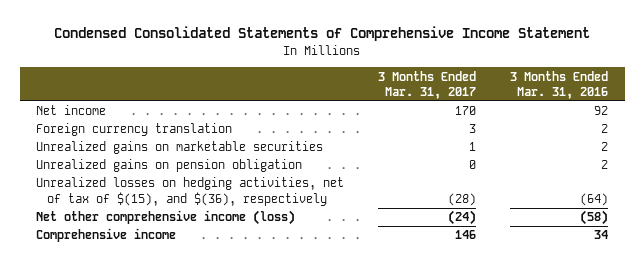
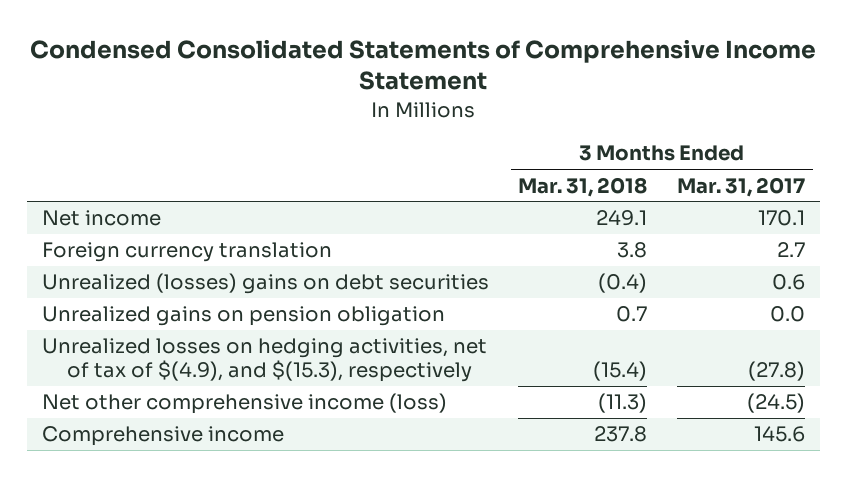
[509,70,608,99] 3 Months Ended Mar. 31, 2016 -> none
none -> [518,176,648,197] Mar. 31, 2018
[455,106,477,116] 170 -> [758,210,806,227] 170.1
[469,124,477,134] 3 -> [777,242,806,258] 2.7
[36,141,324,155] Unrealized gains on marketable securities -> [41,273,489,295] Unrealized (losses) gains on debt securities
[469,142,477,152] 1 -> [772,274,806,291] 0.6
[469,160,477,170] 0 -> [770,306,806,323] 0.0
[36,177,345,206] Unrealized losses on hedging activities, net of tax of $(15), and $(36), respectively -> [41,338,487,383] Unrealized losses on hedging activities, net of tax of $(4.9), and $(15.3), respectively
[448,192,477,206] (28) -> [748,361,806,382] (27.8)
[448,210,477,226] (24) -> [747,393,806,414] (24.5)
[455,230,477,240] 146 -> [754,426,806,443] 145.6

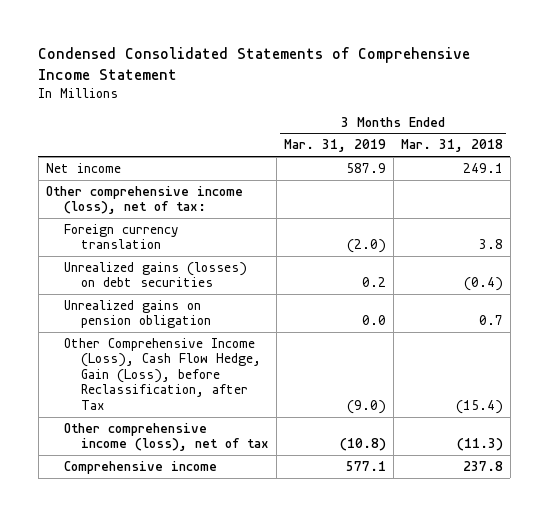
[677,176,806,197] Mar. 31, 2017 -> none
none -> [284,139,387,153] Mar. 31, 2019
none -> [45,185,243,215] Other comprehensive income (loss), net of tax:
[41,273,489,295] Unrealized (losses) gains on debt securities -> [63,261,247,288] Unrealized gains (losses) on debt securities
[41,338,487,383] Unrealized losses on hedging activities, net of tax of $(4.9), and $(15.3), respectively -> [63,337,262,410] Other Comprehensive Income (Loss), Cash Flow Hedge, Gain (Loss), before Reclassification, after Tax
[41,393,447,415] Net other comprehensive income (loss) -> [63,422,270,452] Other comprehensive income (loss), net of tax

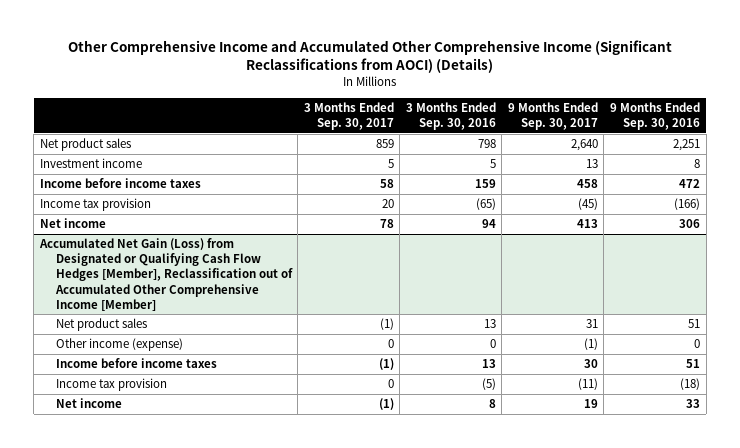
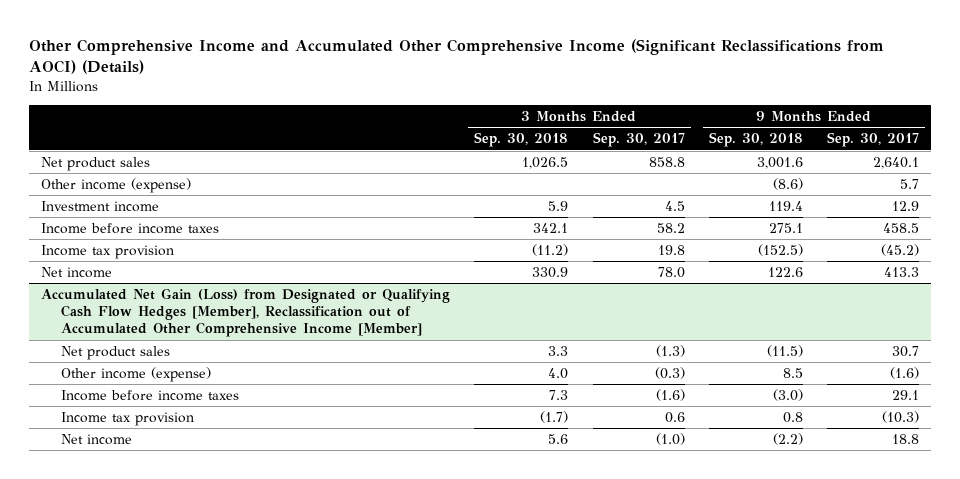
[405,101,496,131] 3 Months Ended Sep. 30, 2016 -> none
[609,101,700,131] 9 Months Ended Sep. 30, 2016 -> none
none -> [474,132,569,148] Sep. 30, 2018
none -> [708,132,803,148] Sep. 30, 2018
[375,139,394,149] 859 -> [648,157,685,168] 858.8
[570,139,598,152] 2,640 -> [872,157,919,170] 2,640.1
none -> [41,178,192,194] Other income (expense)
[387,159,394,169] 5 -> [664,201,685,212] 4.5
[585,159,598,169] 13 -> [891,201,919,212] 12.9
[379,179,394,189] 58 -> [656,223,685,234] 58.2
[576,179,598,189] 458 -> [882,223,919,234] 458.5
[381,199,394,209] 20 -> [657,245,685,256] 19.8
[577,198,598,211] (45) -> [880,244,919,257] (45.2)
[379,219,394,229] 78 -> [657,267,685,279] 78.0
[576,219,598,229] 413 -> [883,267,919,278] 413.3
[379,318,394,331] (1) -> [655,345,685,358] (1.3)
[585,319,598,329] 31 -> [891,346,919,358] 30.7
[387,339,394,349] 0 -> [654,367,685,380] (0.3)
[583,338,598,351] (1) -> [889,367,919,380] (1.6)
[378,358,394,371] (1) -> [655,389,685,402] (1.6)
[583,359,598,369] 30 -> [891,390,919,401] 29.1
[387,379,394,389] 0 -> [664,412,685,424] 0.6
[577,378,598,391] (11) -> [881,411,919,424] (10.3)
[378,398,394,411] (1) -> [655,433,685,446] (1.0)
[583,399,598,409] 19 -> [891,434,919,445] 18.8

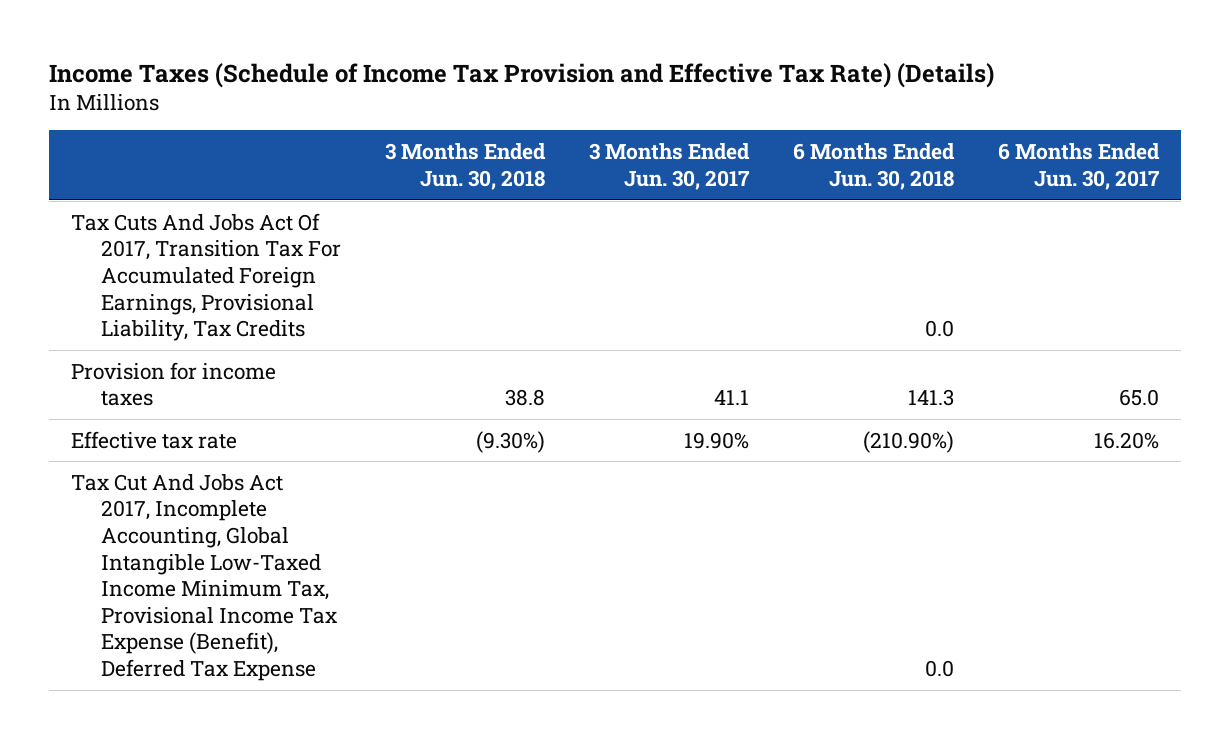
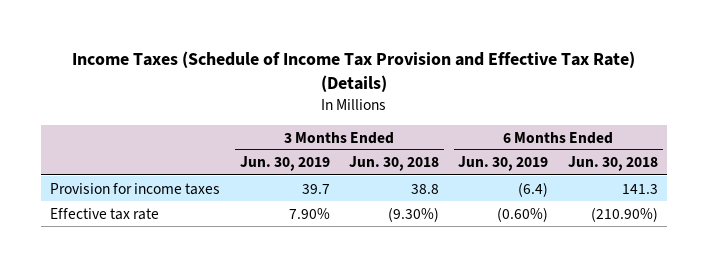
[588,143,750,190] 3 Months Ended Jun. 30, 2017 -> none
[998,143,1161,190] 6 Months Ended Jun. 30, 2017 -> none
none -> [239,156,330,172] Jun. 30, 2019
none -> [458,156,549,172] Jun. 30, 2019
[71,212,341,342] Tax Cuts And Jobs Act Of 2017, Transition Tax For Accumulated Foreign Earnings, Provisional Liability, Tax Credits -> none
[71,473,337,681] Tax Cut And Jobs Act 2017, Incomplete Accounting, Global Intangible Low-Taxed Income Minimum Tax, Provisional Income Tax Expense (Benefit), Deferred Tax Expense -> none

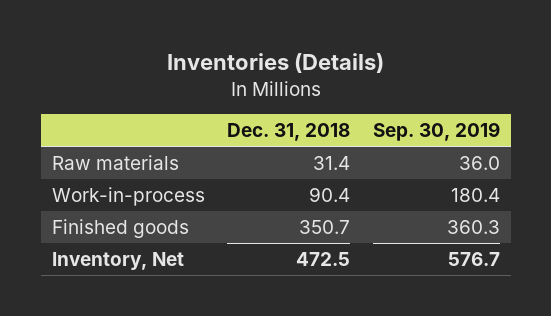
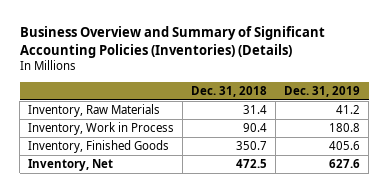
[166,52,384,73] Inventories (Details) -> [19,26,325,58] Business Overview and Summary of Significant Accounting Policies (Inventories) (Details)
[372,122,500,142] Sep. 30, 2019 -> none
none -> [284,85,361,97] Dec. 31, 2019
[51,154,179,170] Raw materials -> [28,103,161,117] Inventory, Raw Materials
[51,186,205,206] Work-in-process -> [28,121,175,135] Inventory, Work in Process
[51,218,189,238] Finished goods -> [28,139,170,153] Inventory, Finished Goods

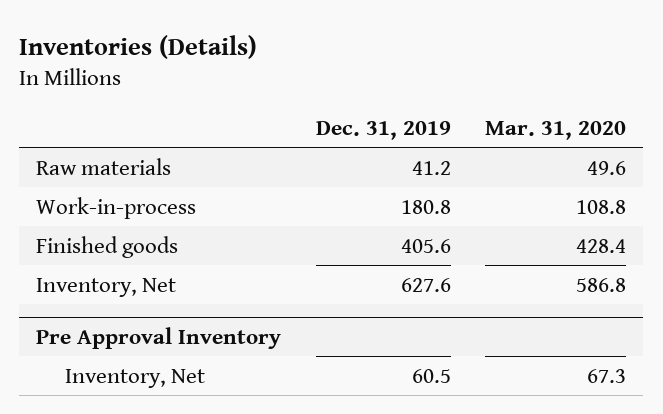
[19,26,325,58] Business Overview and Summary of Significant Accounting Policies (Inventories) (Details) -> [19,34,258,59] Inventories (Details)
[191,85,268,97] Dec. 31, 2018 -> none
none -> [485,120,627,140] Mar. 31, 2020
[28,103,161,117] Inventory, Raw Materials -> [36,157,172,175] Raw materials
[28,121,175,135] Inventory, Work in Process -> [36,196,197,219] Work-in-process
[28,139,170,153] Inventory, Finished Goods -> [36,235,179,258] Finished goods
none -> [36,326,282,349] Pre Approval Inventory
none -> [65,368,206,388] Inventory, Net

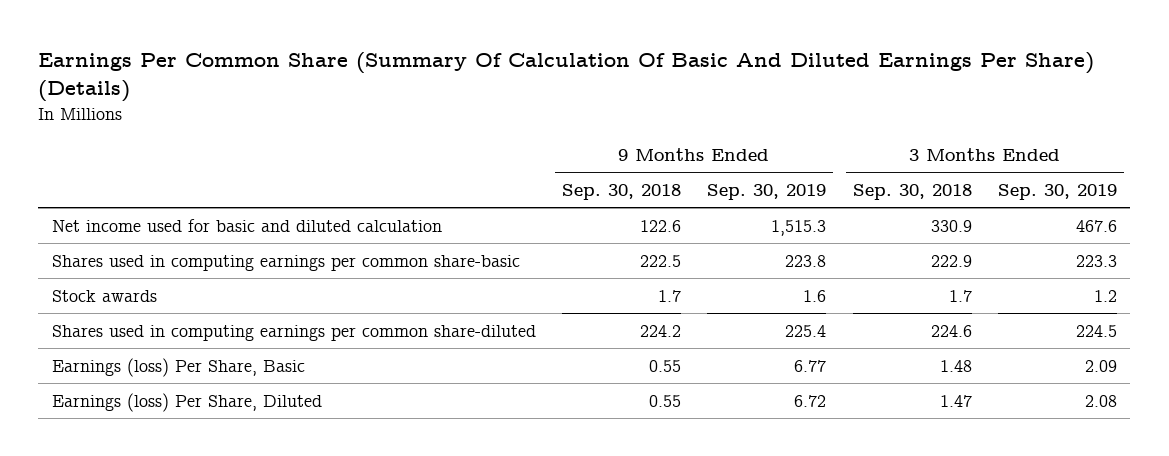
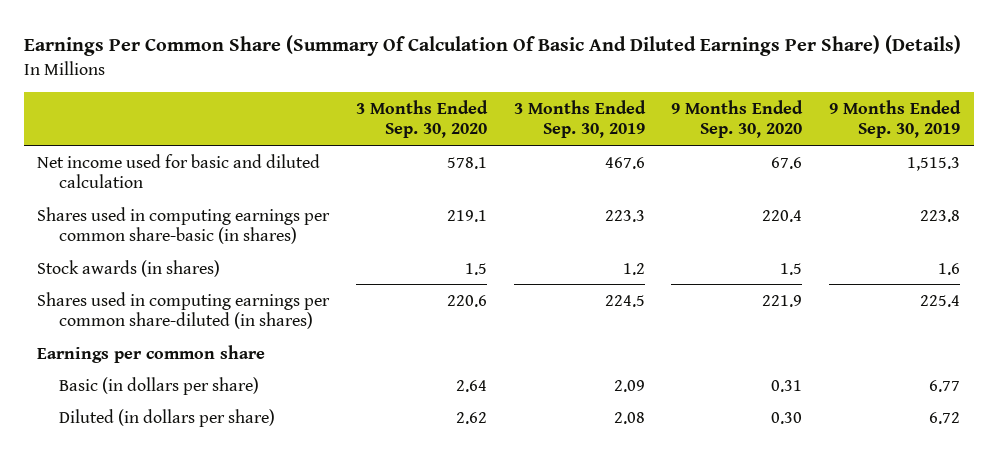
[562,184,682,201] Sep. 30, 2018 -> none
[852,184,972,201] Sep. 30, 2018 -> none
none -> [355,99,488,139] 3 Months Ended Sep. 30, 2020
none -> [671,99,804,139] 9 Months Ended Sep. 30, 2020
[51,254,520,271] Shares used in computing earnings per common share-basic -> [37,206,331,245] Shares used in computing earnings per common share-basic (in shares)
[51,289,157,302] Stock awards -> [37,259,221,277] Stock awards (in shares)
[51,324,536,341] Shares used in computing earnings per common share-diluted -> [37,291,331,330] Shares used in computing earnings per common share-diluted (in shares)
none -> [37,344,266,363] Earnings per common share
[51,357,305,377] Earnings (loss) Per Share, Basic -> [58,376,259,395] Basic (in dollars per share)
[51,392,322,412] Earnings (loss) Per Share, Diluted -> [58,408,275,427] Diluted (in dollars per share)

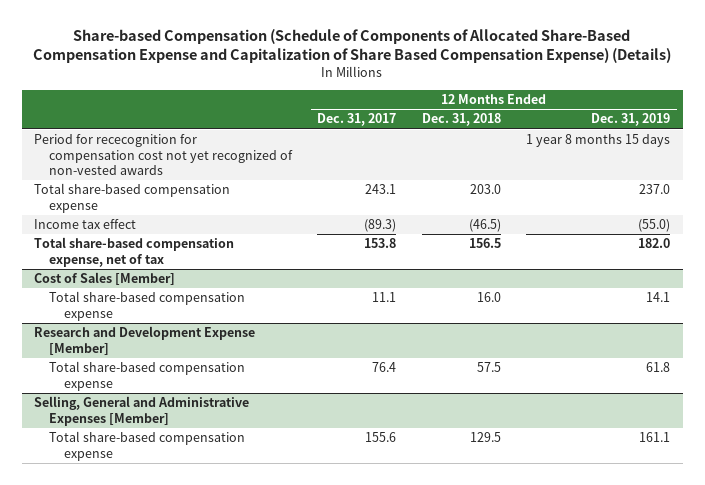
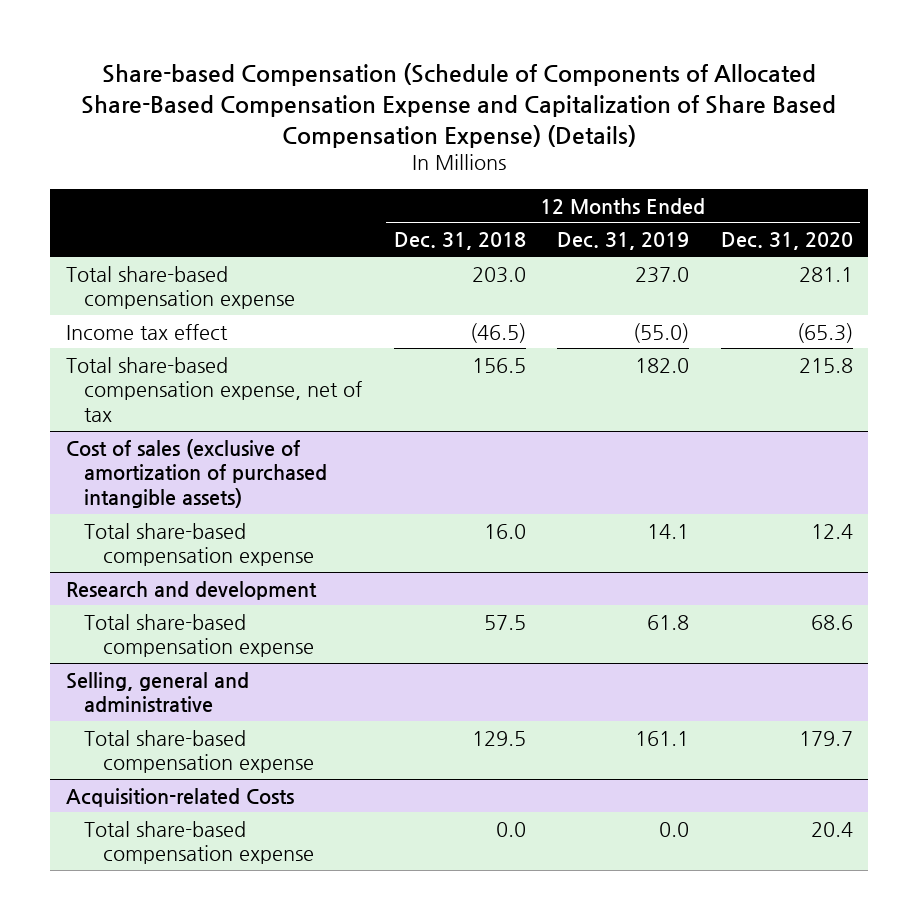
[317,113,397,127] Dec. 31, 2017 -> none
none -> [720,232,853,251] Dec. 31, 2020
[34,134,294,175] Period for rececognition for compensation cost not yet recognized of non-vested awards -> none
[34,272,176,286] Cost of Sales [Member] -> [65,438,328,509] Cost of sales (exclusive of amortization of purchased intangible assets)
[34,326,256,355] Research and Development Expense [Member] -> [65,580,317,600] Research and development
[34,396,250,426] Selling, General and Administrative Expenses [Member] -> [65,671,249,713] Selling, general and administrative
none -> [65,787,294,807] Acquisition-related Costs
none -> [84,820,314,865] Total share-based compensation expense

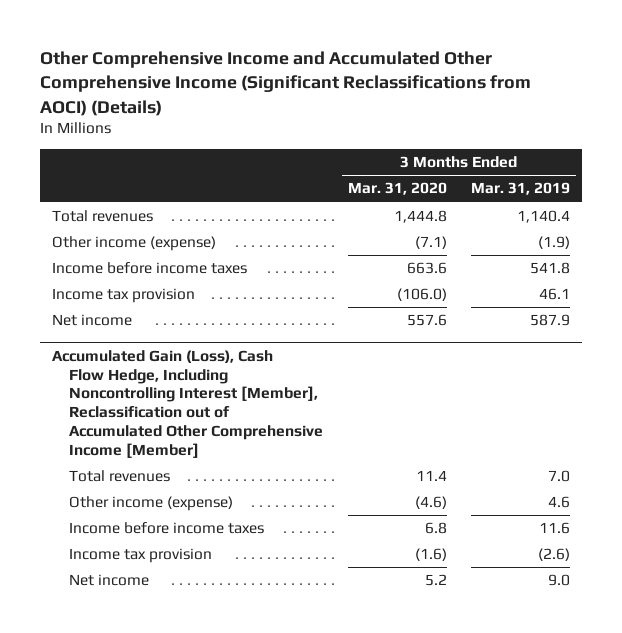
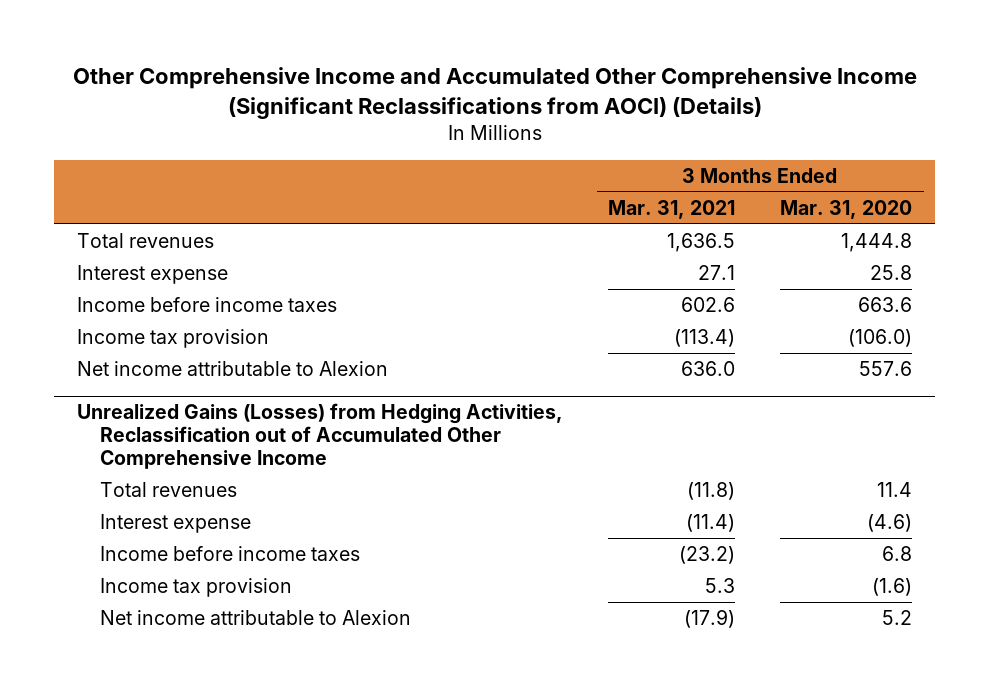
[470,182,570,196] Mar. 31, 2019 -> none
none -> [608,199,736,219] Mar. 31, 2021
[52,236,217,252] Other income (expense) -> none
none -> [76,264,228,284] Interest expense
[52,349,324,459] Accumulated Gain (Loss), Cash Flow Hedge, Including Noncontrolling Interest [Member], Reclassification out of Accumulated Other Comprehensive Income [Member] -> none
[52,314,133,327] Net income -> [76,360,388,376] Net income attributable to Alexion
none -> [76,403,563,470] Unrealized Gains (Losses) from Hedging Activities, Reclassification out of Accumulated Other Comprehensive Income
[69,496,234,512] Other income (expense) -> none
none -> [99,513,251,533] Interest expense
[69,574,150,587] Net income -> [99,609,411,625] Net income attributable to Alexion

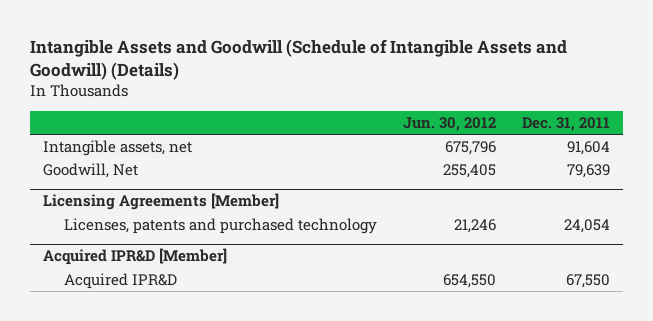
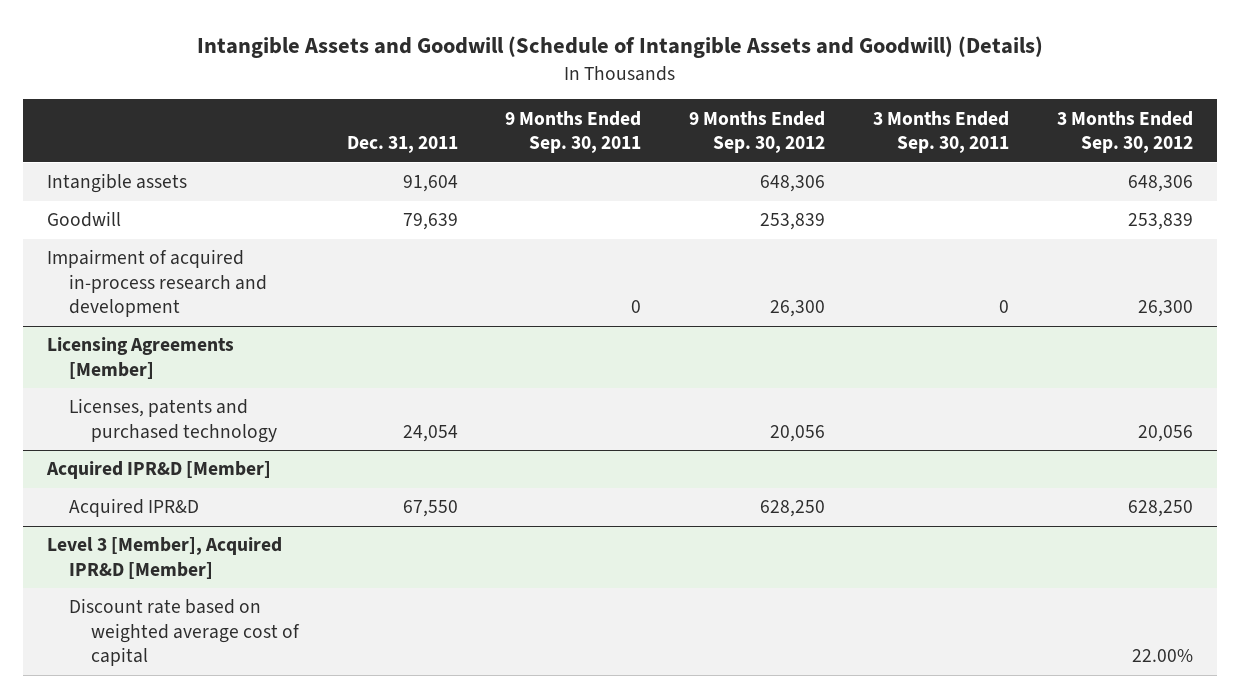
[403,117,497,132] Jun. 30, 2012 -> none
none -> [505,110,642,153] 9 Months Ended Sep. 30, 2011
none -> [689,110,826,153] 9 Months Ended Sep. 30, 2012
none -> [872,110,1009,153] 3 Months Ended Sep. 30, 2011
none -> [1056,110,1193,153] 3 Months Ended Sep. 30, 2012
[43,139,193,156] Intangible assets, net -> [46,173,187,194] Intangible assets
[43,162,139,178] Goodwill, Net -> [46,211,121,228] Goodwill
none -> [46,249,267,318] Impairment of acquired in-process research and development
none -> [46,537,282,579] Level 3 [Member], Acquired IPR&D [Member]
none -> [68,598,300,667] Discount rate based on weighted average cost of capital

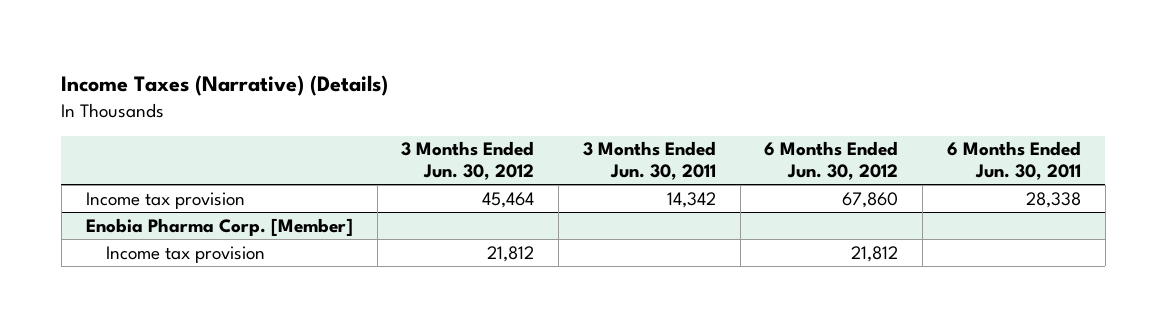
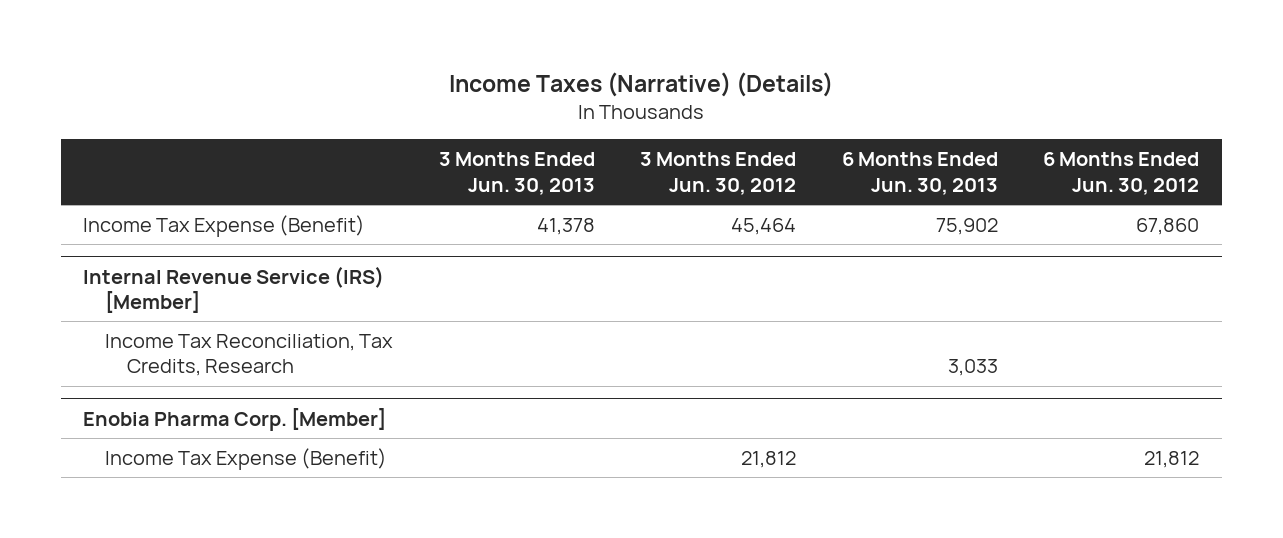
[582,141,716,181] 3 Months Ended Jun. 30, 2011 -> none
[946,141,1081,181] 6 Months Ended Jun. 30, 2011 -> none
none -> [438,152,595,195] 3 Months Ended Jun. 30, 2013
none -> [841,152,998,195] 6 Months Ended Jun. 30, 2013
[85,191,245,209] Income tax provision -> [83,214,366,237] Income Tax Expense (Benefit)
none -> [83,265,385,314] Internal Revenue Service (IRS) [Member]
none -> [105,333,394,377] Income Tax Reconciliation, Tax Credits, Research
[105,245,265,263] Income tax provision -> [105,447,388,470] Income Tax Expense (Benefit)

